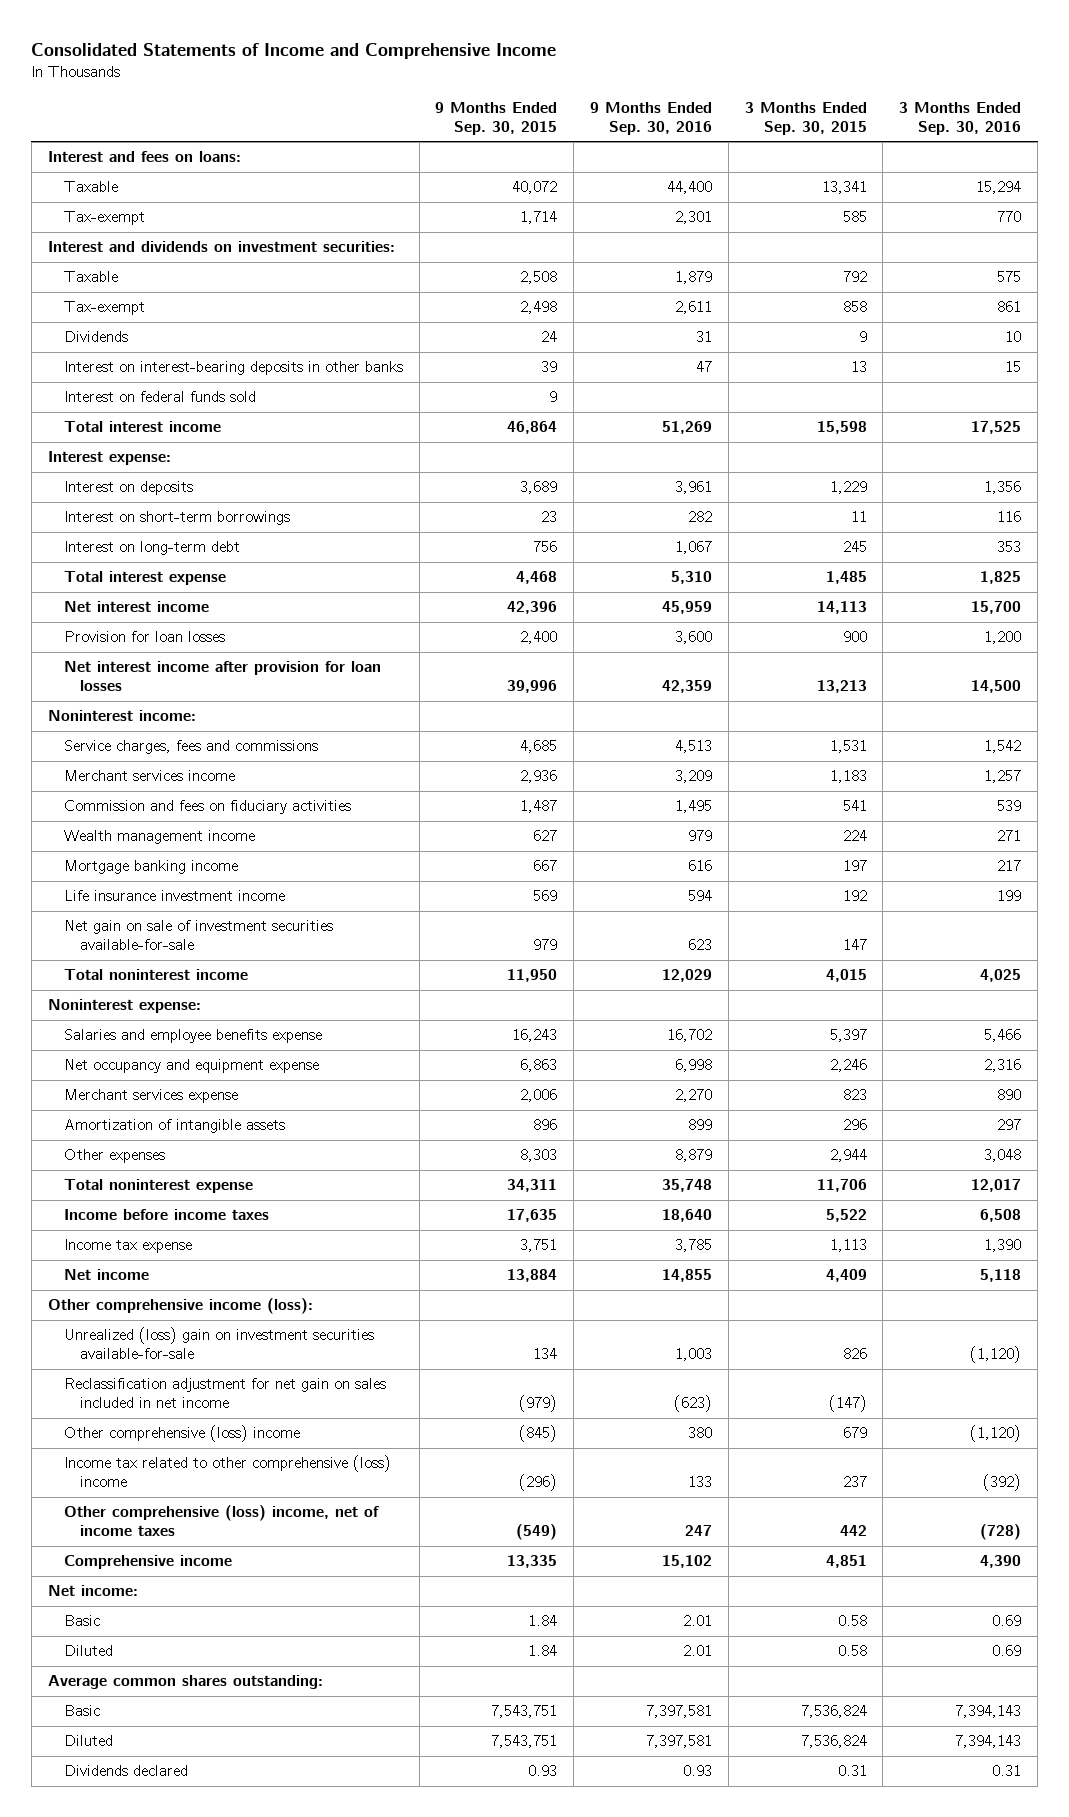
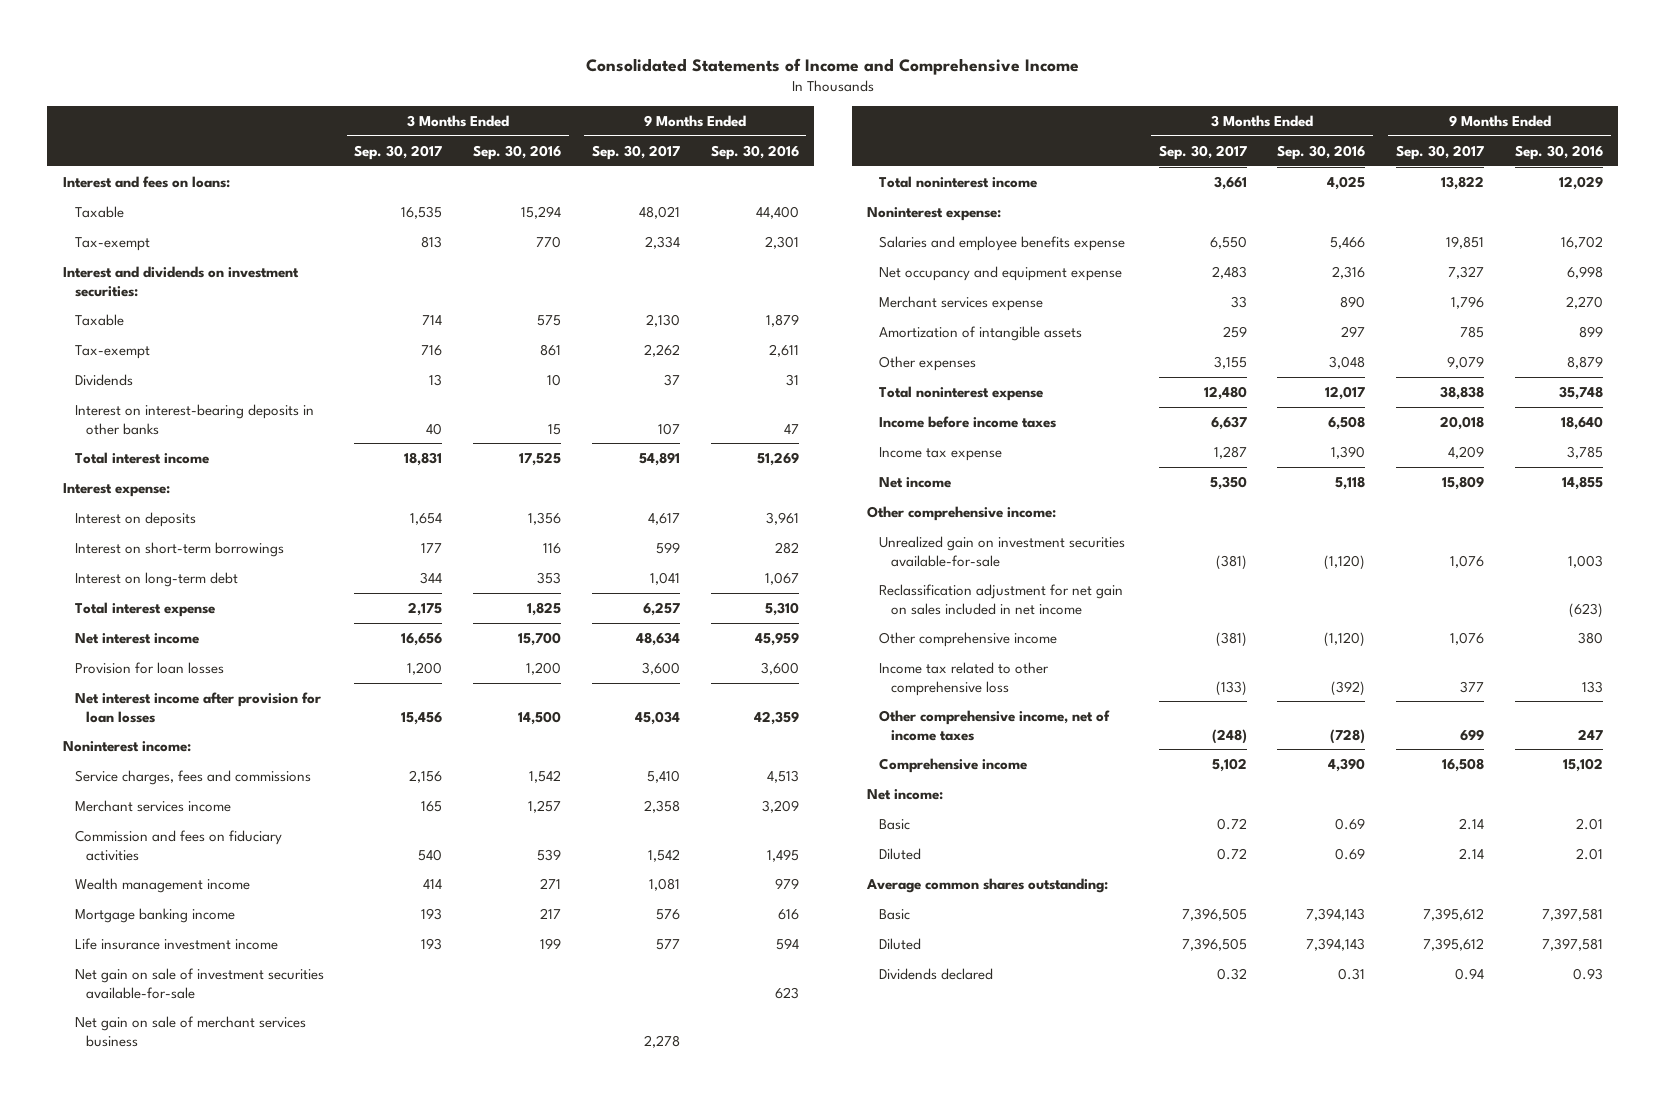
[435,101,558,135] 9 Months Ended Sep. 30, 2015 -> none
[744,101,867,135] 3 Months Ended Sep. 30, 2015 -> none
none -> [354,144,443,160] Sep. 30, 2017
none -> [591,144,680,160] Sep. 30, 2017
[63,391,256,403] Interest on federal funds sold -> none
none -> [74,1015,306,1047] Net gain on sale of merchant services business
[47,1298,313,1315] Other comprehensive income (loss): -> [867,505,1057,521] Other comprehensive income:
[63,1327,374,1360] Unrealized (loss) gain on investment securities available-for-sale -> [878,535,1125,567] Unrealized gain on investment securities available-for-sale
[63,1425,300,1443] Other comprehensive (loss) income -> [878,631,1057,647] Other comprehensive income
[63,1455,391,1488] Income tax related to other comprehensive (loss) income -> [878,661,1049,696] Income tax related to other comprehensive loss
[63,1505,380,1537] Other comprehensive (loss) income, net of income taxes -> [878,709,1110,741] Other comprehensive income, net of income taxes

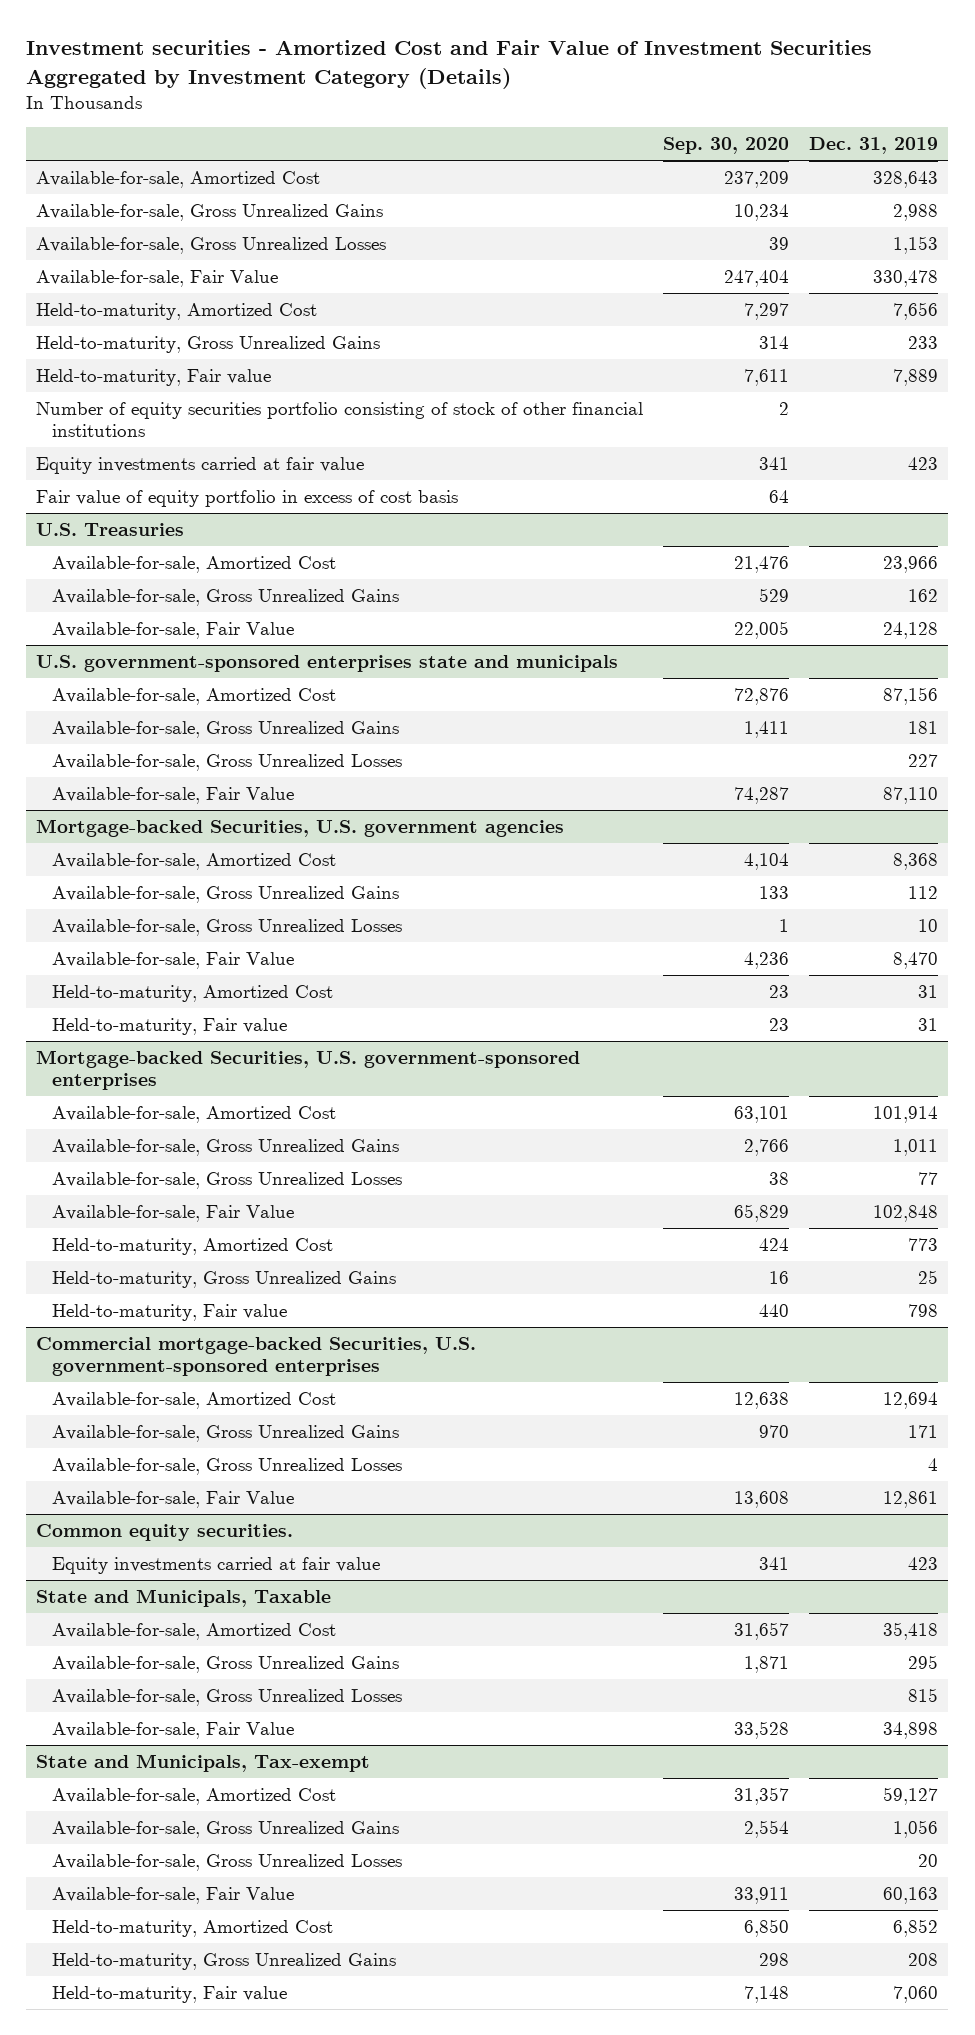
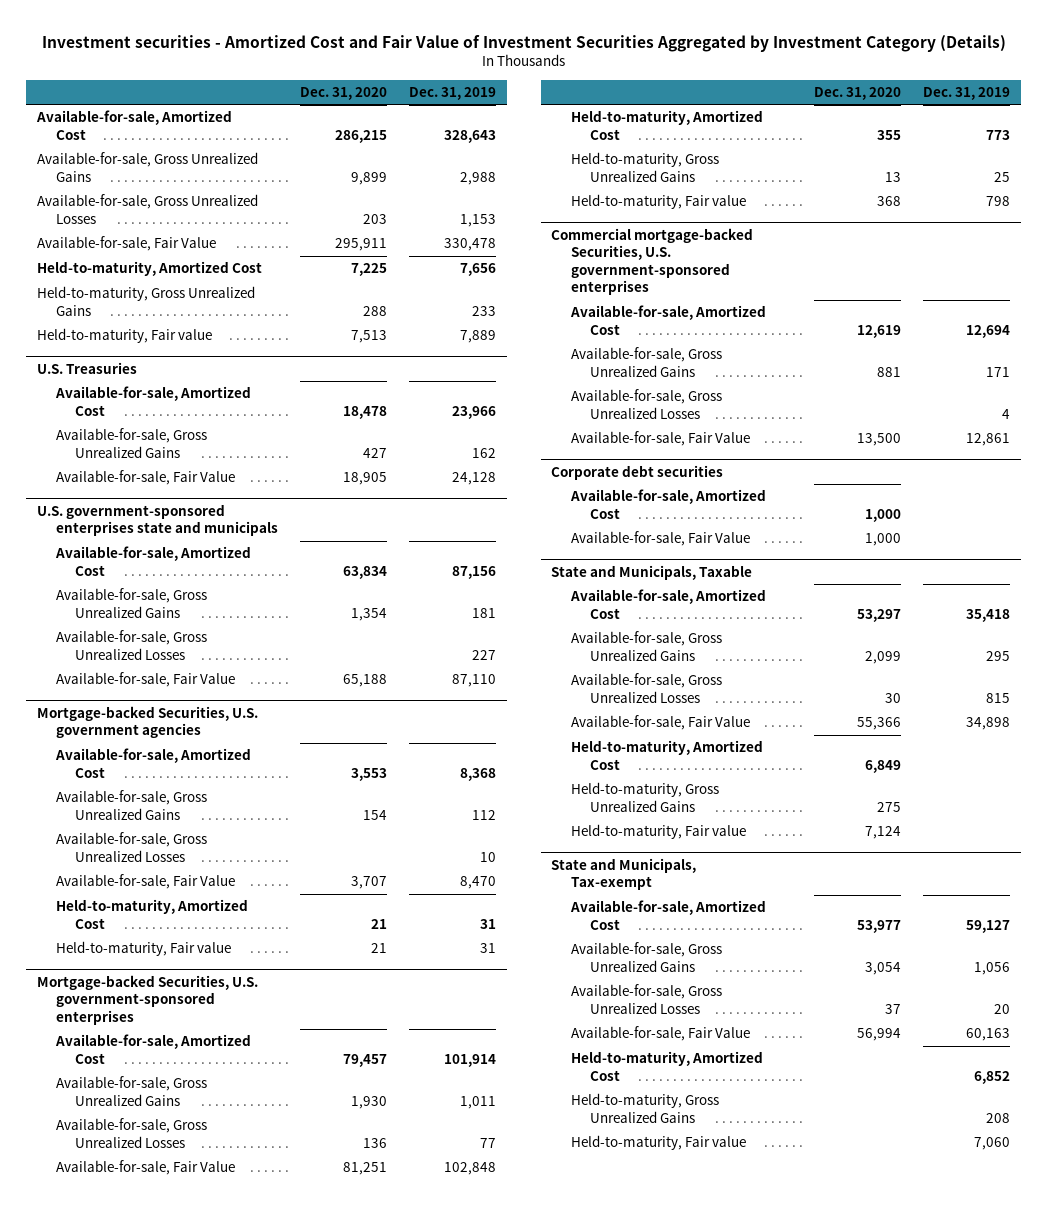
[663,137,790,155] Sep. 30, 2020 -> none
none -> [299,86,387,100] Dec. 31, 2020
[36,401,644,438] Number of equity securities portfolio consisting of stock of other financial institutions -> none
[36,456,365,474] Equity investments carried at fair value -> none
[36,489,459,507] Fair value of equity portfolio in excess of cost basis -> none
[36,1523,294,1541] Common equity securities. -> none
[51,1556,380,1574] Equity investments carried at fair value -> none
none -> [551,465,724,481] Corporate debt securities
none -> [569,489,766,519] Available-for-sale, Amortized Cost
none -> [570,531,750,547] Available-for-sale, Fair Value
none -> [570,740,763,770] Held-to-maturity, Amortized Cost
none -> [570,782,719,812] Held-to-maturity, Gross Unrealized Gains
none -> [570,824,746,840] Held-to-maturity, Fair value

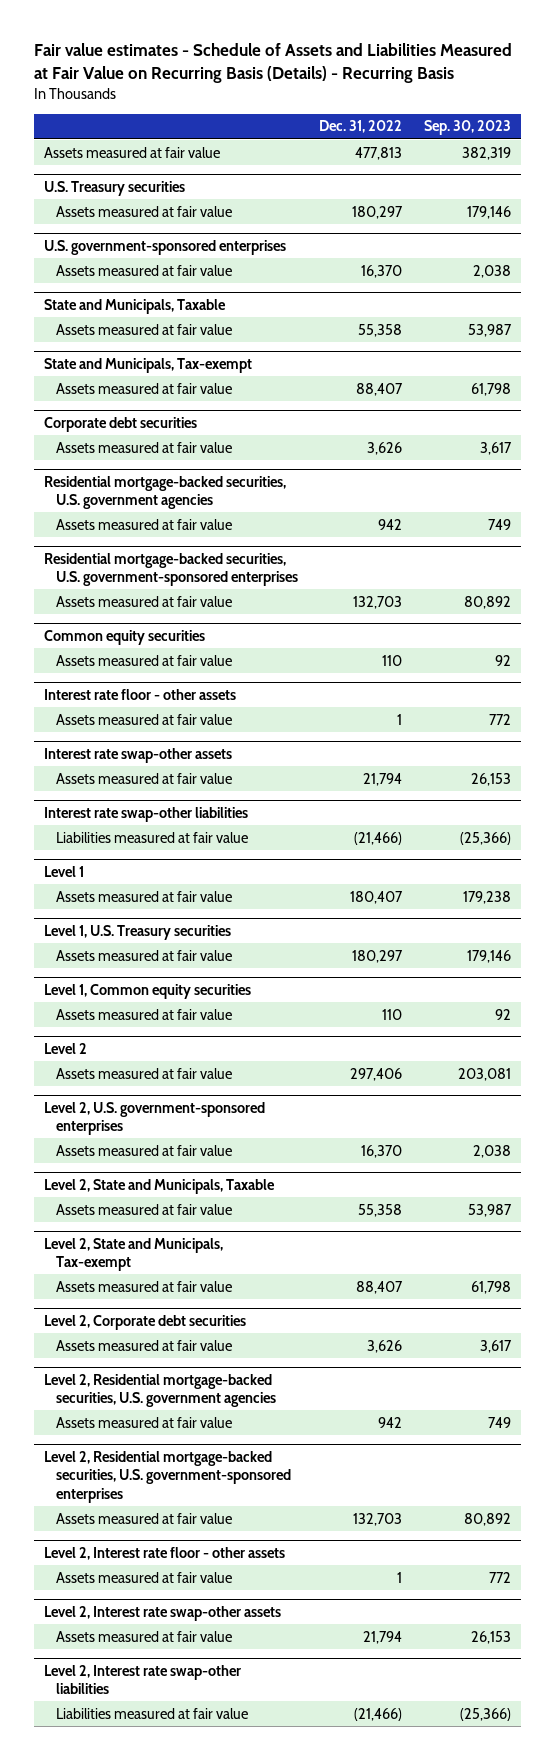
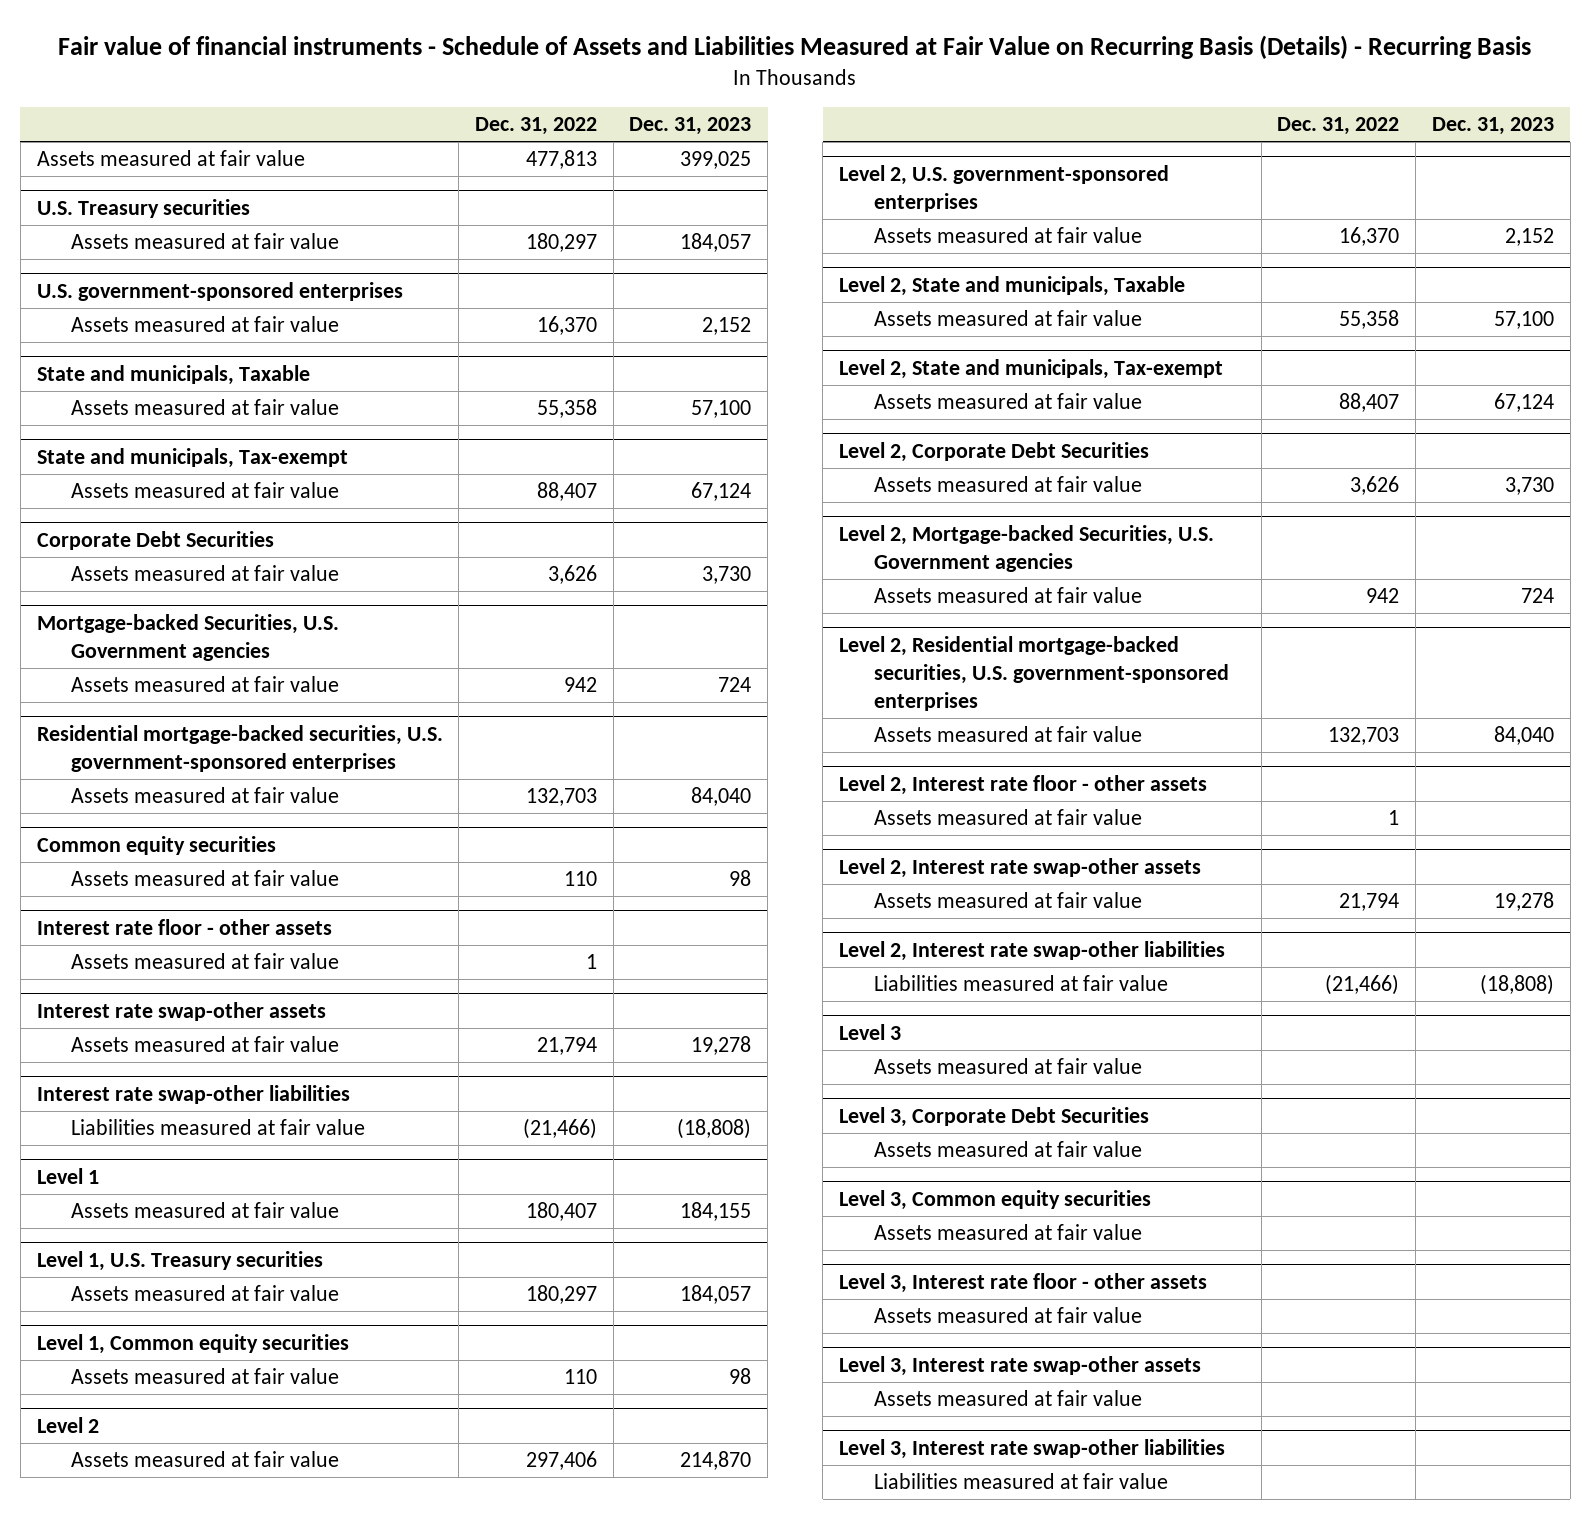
[33,43,512,84] Fair value estimates - Schedule of Assets and Liabilities Measured at Fair Value on Recurring Basis (Details) - Recurring Basis -> [58,34,1532,59] Fair value of financial instruments - Schedule of Assets and Liabilities Measured at Fair Value on Recurring Basis (Details) - Recurring Basis
[423,120,511,136] Sep. 30, 2023 -> none
none -> [629,117,752,136] Dec. 31, 2023
[44,298,227,314] State and Municipals, Taxable -> [36,364,310,385] State and municipals, Taxable
[44,357,253,373] State and Municipals, Tax-exempt -> [36,447,348,468] State and municipals, Tax-exempt
[44,416,198,432] Corporate debt securities -> [36,530,274,550] Corporate Debt Securities
[44,475,287,510] Residential mortgage-backed securities, U.S. government agencies -> [36,613,339,661] Mortgage-backed Securities, U.S. Government agencies
[44,1178,276,1194] Level 2, State and Municipals, Taxable -> [839,275,1186,296] Level 2, State and municipals, Taxable
[44,1237,224,1272] Level 2, State and Municipals, Tax-exempt -> [839,358,1224,379] Level 2, State and municipals, Tax-exempt
[44,1314,247,1330] Level 2, Corporate debt securities -> [839,441,1150,462] Level 2, Corporate Debt Securities
[44,1373,276,1408] Level 2, Residential mortgage-backed securities, U.S. government agencies -> [839,524,1215,572] Level 2, Mortgage-backed Securities, U.S. Government agencies
none -> [839,1023,902,1040] Level 3
none -> [873,1058,1142,1075] Assets measured at fair value
none -> [839,1106,1150,1127] Level 3, Corporate Debt Securities
none -> [873,1141,1142,1158] Assets measured at fair value
none -> [839,1189,1152,1210] Level 3, Common equity securities
none -> [873,1224,1142,1241] Assets measured at fair value
none -> [839,1272,1208,1293] Level 3, Interest rate floor - other assets
none -> [873,1307,1142,1324] Assets measured at fair value
none -> [839,1355,1202,1376] Level 3, Interest rate swap-other assets
none -> [873,1390,1142,1407] Assets measured at fair value
none -> [839,1438,1226,1459] Level 3, Interest rate swap-other liabilities
none -> [873,1473,1168,1490] Liabilities measured at fair value

